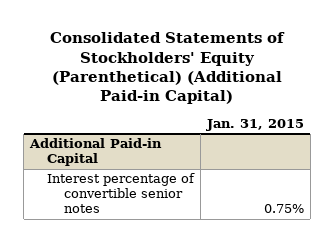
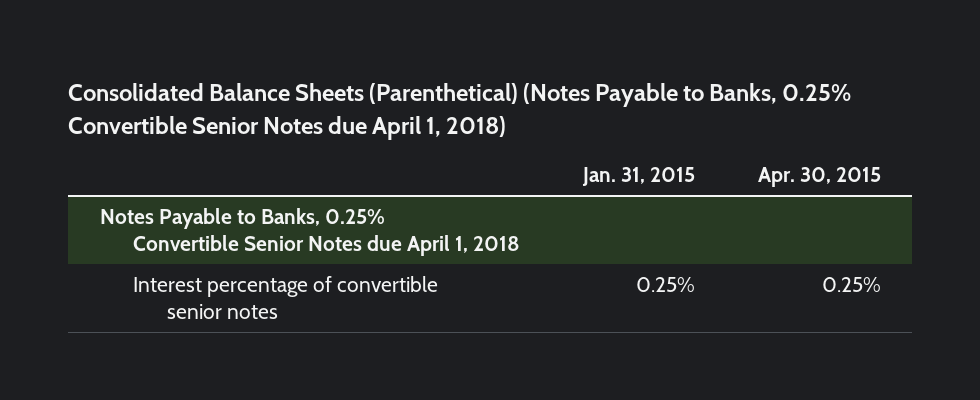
[50,32,286,105] Consolidated Statements of Stockholders' Equity (Parenthetical) (Additional Paid-in Capital) -> [68,82,852,140] Consolidated Balance Sheets (Parenthetical) (Notes Payable to Banks, 0.25% Convertible Senior Notes due April 1, 2018)
none -> [757,167,881,188] Apr. 30, 2015
[29,138,163,167] Additional Paid-in Capital -> none
none -> [99,207,521,256] Notes Payable to Banks, 0.25% Convertible Senior Notes due April 1, 2018
[263,204,304,214] 0.75% -> [635,276,695,292] 0.25%

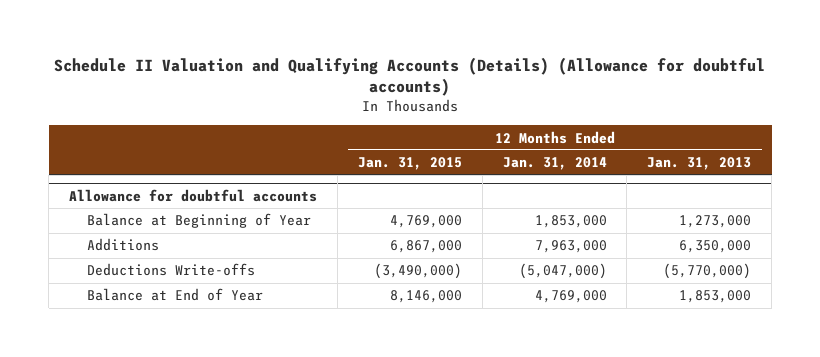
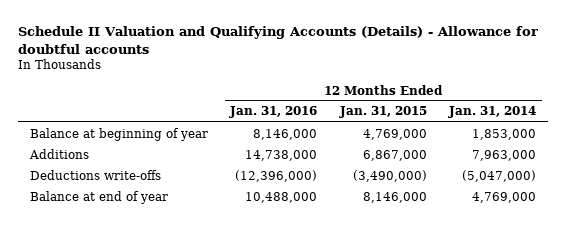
[54,56,766,97] Schedule II Valuation and Qualifying Accounts (Details) (Allowance for doubtful accounts) -> [18,25,539,54] Schedule II Valuation and Qualifying Accounts (Details) - Allowance for doubtful accounts
[647,157,752,171] Jan. 31, 2013 -> none
none -> [229,106,318,119] Jan. 31, 2016
[69,188,318,202] Allowance for doubtful accounts -> none
[87,213,312,229] Balance at Beginning of Year -> [29,127,208,141] Balance at beginning of year
[87,263,256,277] Deductions Write-offs -> [29,169,161,180] Deductions write-offs
[87,288,264,302] Balance at End of Year -> [29,190,168,204] Balance at end of year

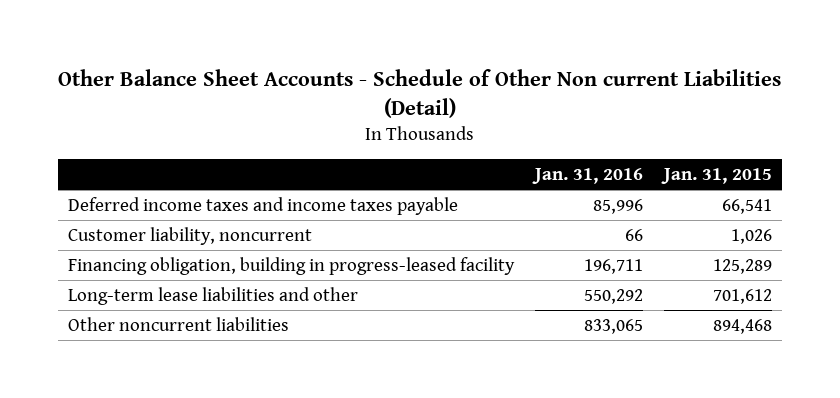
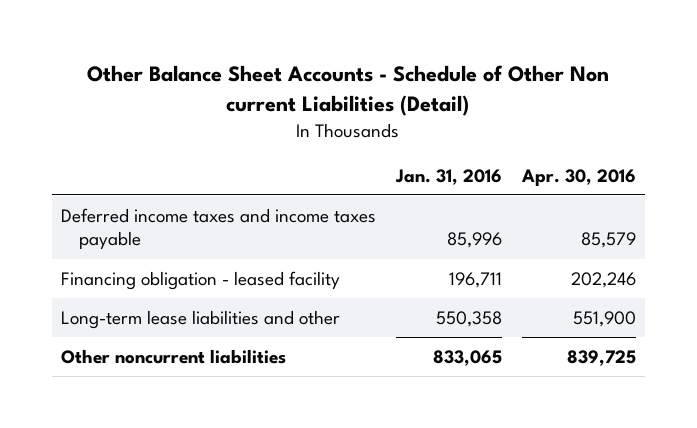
[660,167,772,184] Jan. 31, 2015 -> none
none -> [520,168,636,186] Apr. 30, 2016
[67,226,312,245] Customer liability, noncurrent -> none
[67,256,515,275] Financing obligation, building in progress-leased facility -> [61,270,341,290] Financing obligation - leased facility
[583,288,643,304] 550,292 -> [435,310,502,327] 550,358

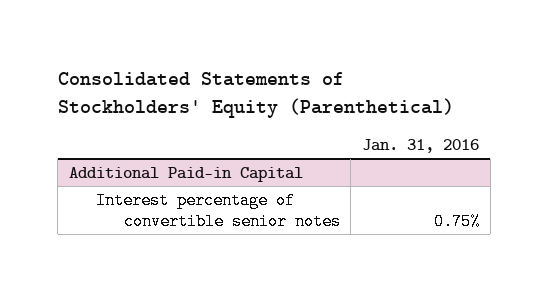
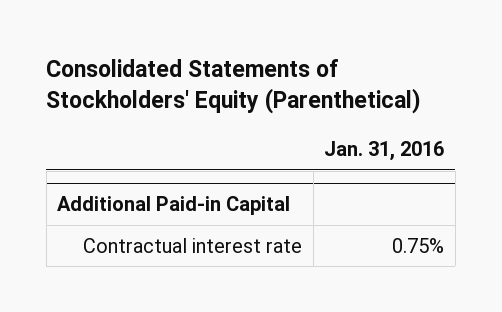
[96,192,341,231] Interest percentage of convertible senior notes -> [83,237,303,253] Contractual interest rate

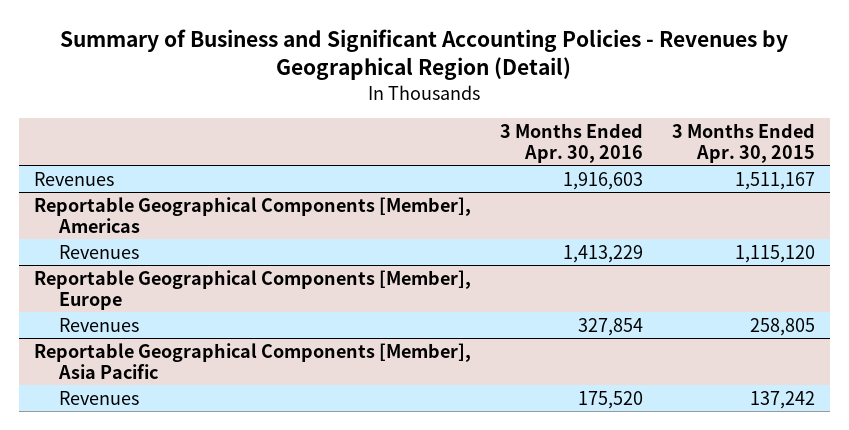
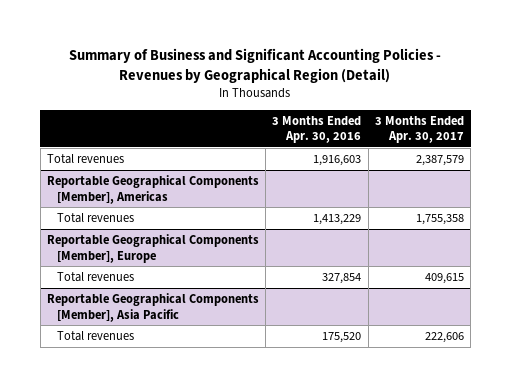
[672,122,816,163] 3 Months Ended Apr. 30, 2015 -> none
none -> [375,115,465,144] 3 Months Ended Apr. 30, 2017
[33,171,114,186] Revenues -> [46,154,124,165] Total revenues
[58,244,139,259] Revenues -> [57,213,135,224] Total revenues
[58,317,139,332] Revenues -> [57,272,135,283] Total revenues
[58,390,139,405] Revenues -> [57,331,135,342] Total revenues

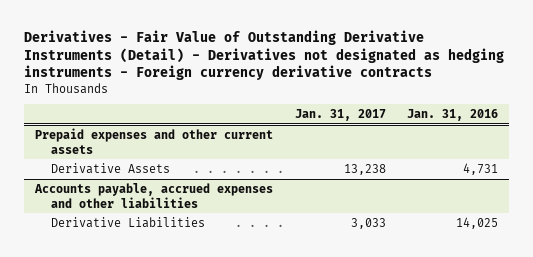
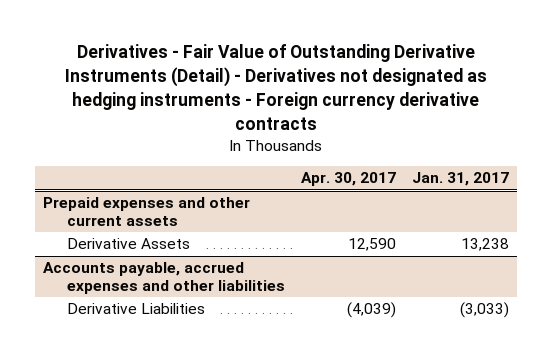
[407,109,499,122] Jan. 31, 2016 -> none
none -> [300,172,396,187] Apr. 30, 2017
[350,217,386,229] 3,033 -> [459,302,509,319] (3,033)

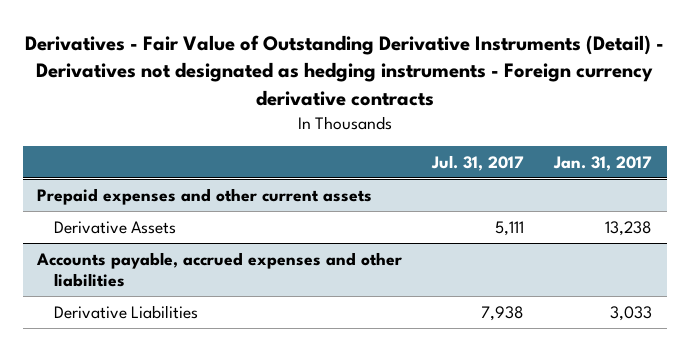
[300,172,396,187] Apr. 30, 2017 -> none
none -> [431,154,525,171] Jul. 31, 2017
[459,302,509,319] (3,033) -> [609,305,652,321] 3,033

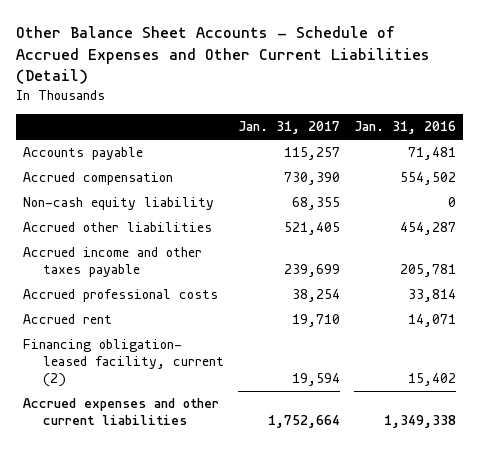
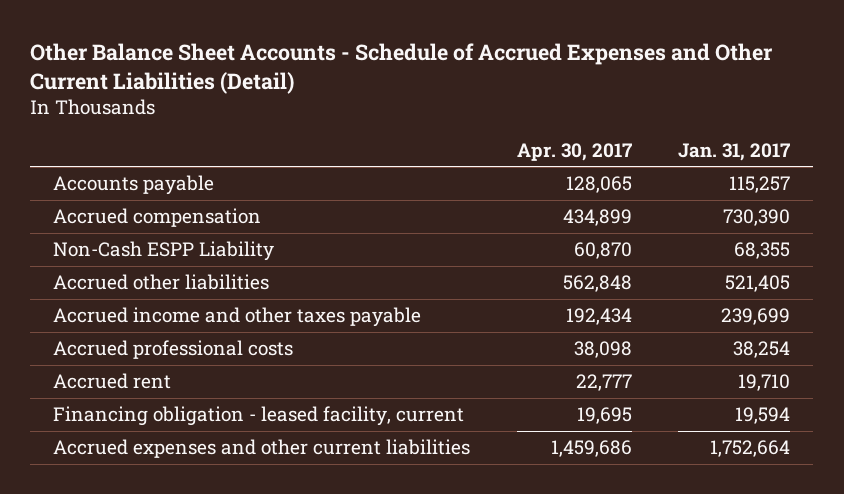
[353,121,456,135] Jan. 31, 2016 -> none
none -> [516,142,632,161] Apr. 30, 2017
[23,197,215,211] Non-cash equity liability -> [53,241,275,262] Non-Cash ESPP Liability
[23,339,224,387] Financing obligation- leased facility, current (2) -> [53,406,465,427] Financing obligation - leased facility, current

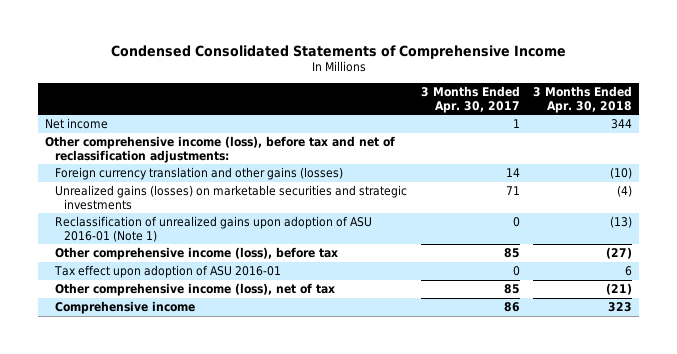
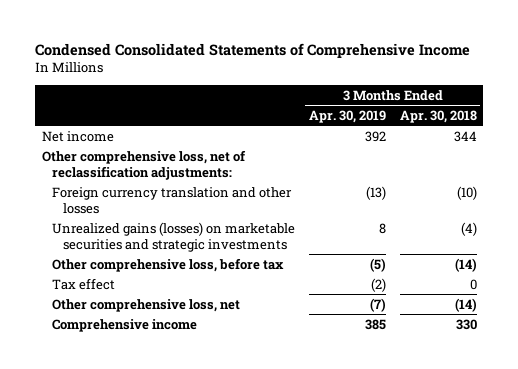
[420,85,520,113] 3 Months Ended Apr. 30, 2017 -> none
none -> [308,109,386,123] Apr. 30, 2019
[44,135,395,163] Other comprehensive income (loss), before tax and net of reclassification adjustments: -> [41,149,246,180] Other comprehensive loss, net of reclassification adjustments:
[54,166,343,180] Foreign currency translation and other gains (losses) -> [52,186,293,214] Foreign currency translation and other losses
[54,215,372,242] Reclassification of unrealized gains upon adoption of ASU 2016-01 (Note 1) -> none
[53,264,281,278] Tax effect upon adoption of ASU 2016-01 -> none
[54,246,338,260] Other comprehensive income (loss), before tax -> [52,257,285,272] Other comprehensive loss, before tax
[606,246,633,259] (27) -> [454,257,477,272] (14)
none -> [52,277,116,290] Tax effect
[54,282,335,296] Other comprehensive income (loss), net of tax -> [52,298,241,312] Other comprehensive loss, net
[606,282,633,295] (21) -> [454,297,477,312] (14)
[608,301,633,312] 323 -> [455,318,477,330] 330

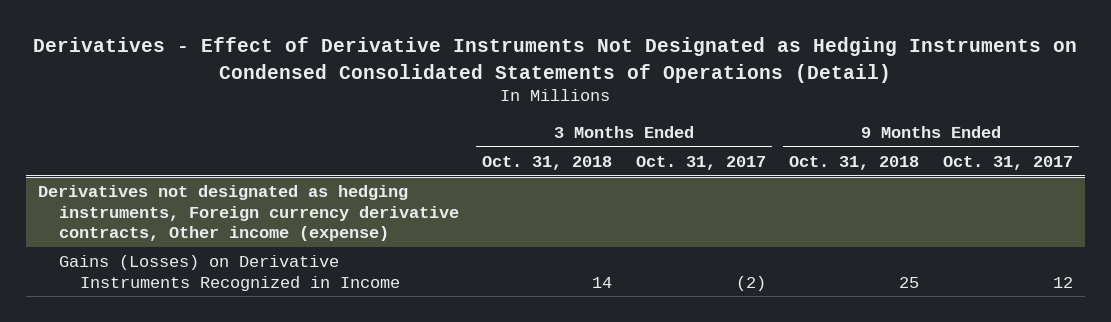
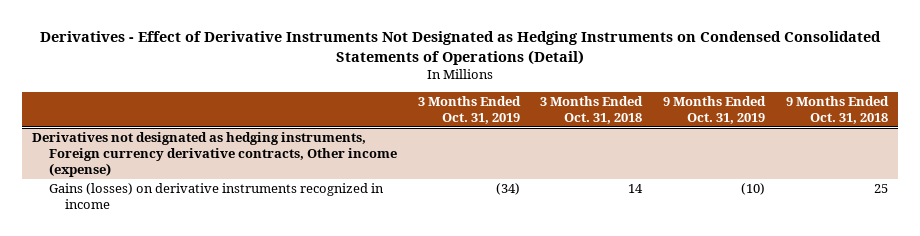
[635,155,766,170] Oct. 31, 2017 -> none
[942,155,1073,170] Oct. 31, 2017 -> none
none -> [417,96,521,124] 3 Months Ended Oct. 31, 2019
none -> [663,96,767,124] 9 Months Ended Oct. 31, 2019
[58,254,400,291] Gains (Losses) on Derivative Instruments Recognized in Income -> [48,183,384,210] Gains (losses) on derivative instruments recognized in income

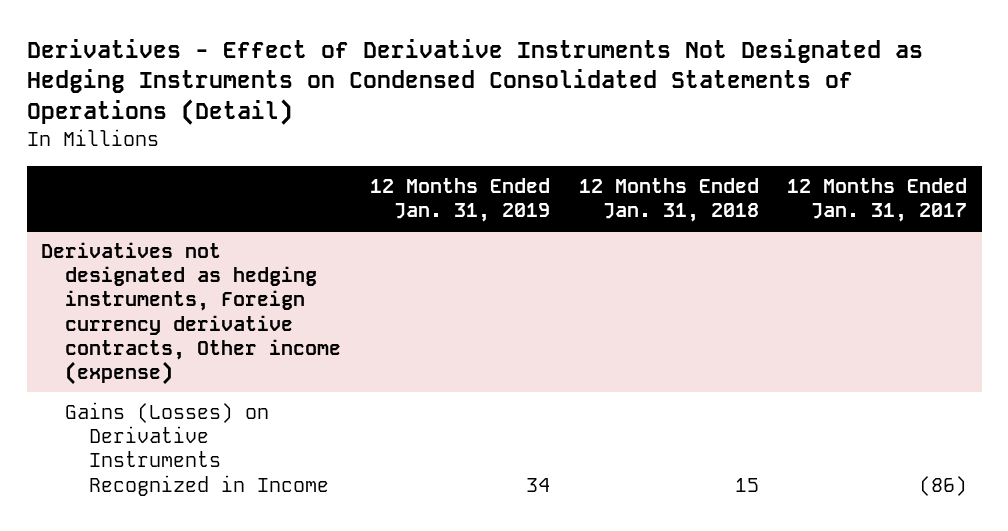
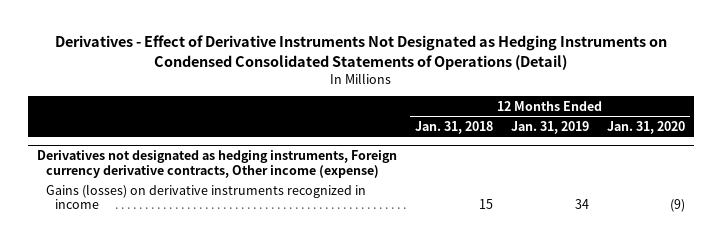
[787,178,968,223] 12 Months Ended Jan. 31, 2017 -> none
none -> [607,121,686,135] Jan. 31, 2020
[64,401,329,496] Gains (Losses) on Derivative Instruments Recognized in Income -> [45,183,366,210] Gains (losses) on derivative instruments recognized in income

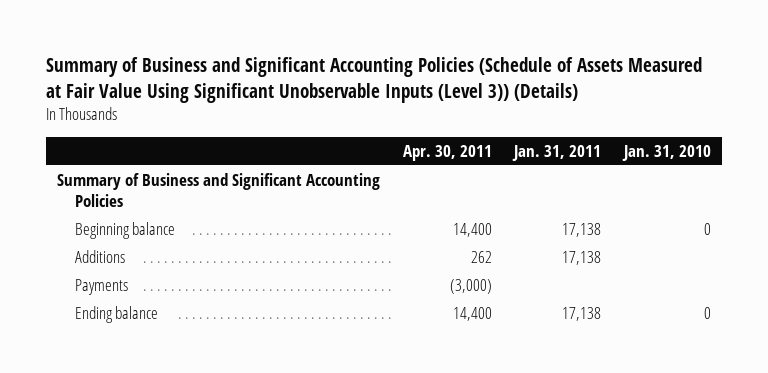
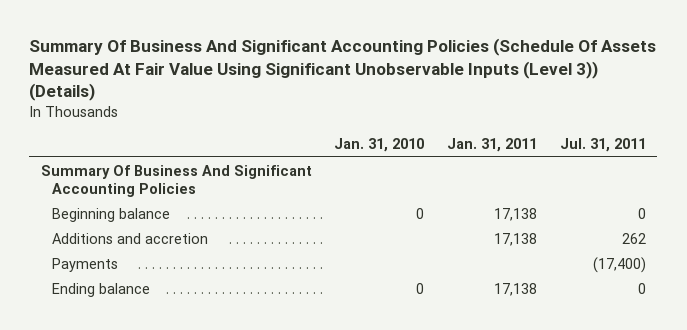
[46,57,703,103] Summary of Business and Significant Accounting Policies (Schedule of Assets Measured at Fair Value Using Significant Unobservable Inputs (Level 3)) (Details) -> [29,37,657,102] Summary Of Business And Significant Accounting Policies (Schedule Of Assets Measured At Fair Value Using Significant Unobservable Inputs (Level 3)) (Details)
[402,144,492,161] Apr. 30, 2011 -> none
none -> [560,138,647,153] Jul. 31, 2011
[57,172,381,207] Summary of Business and Significant Accounting Policies -> [40,164,312,197] Summary Of Business And Significant Accounting Policies
[74,249,125,263] Additions -> [51,232,208,244] Additions and accretion

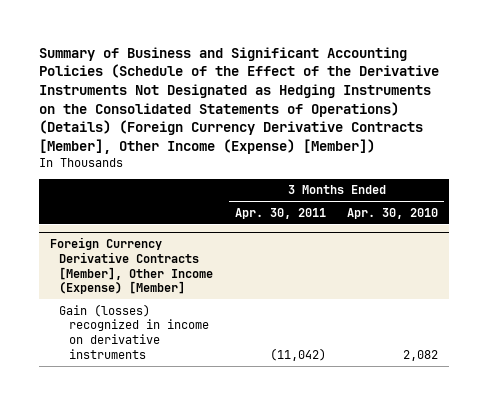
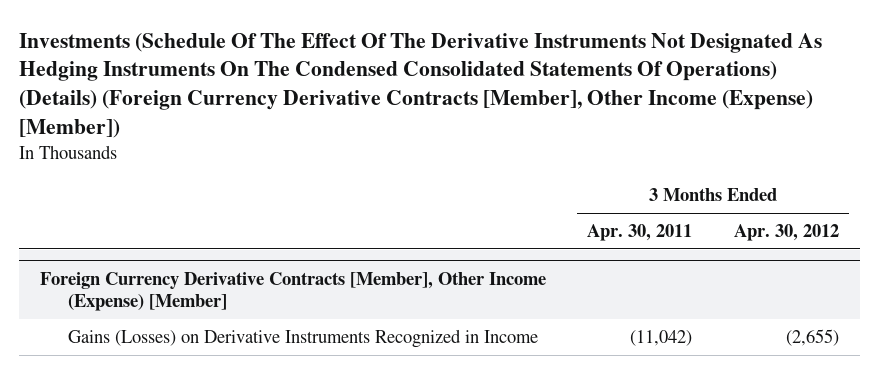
[39,46,440,154] Summary of Business and Significant Accounting Policies (Schedule of the Effect of the Derivative Instruments Not Designated as Hedging Instruments on the Consolidated Statements of Operations) (Details) (Foreign Currency Derivative Contracts [Member], Other Income (Expense) [Member]) -> [19,32,823,138] Investments (Schedule Of The Effect Of The Derivative Instruments Not Designated As Hedging Instruments On The Condensed Consolidated Statements Of Operations) (Details) (Foreign Currency Derivative Contracts [Member], Other Income (Expense) [Member])
[347,207,439,219] Apr. 30, 2010 -> none
none -> [734,223,840,241] Apr. 30, 2012
[59,303,209,360] Gain (losses) recognized in income on derivative instruments -> [68,328,539,348] Gains (Losses) on Derivative Instruments Recognized in Income

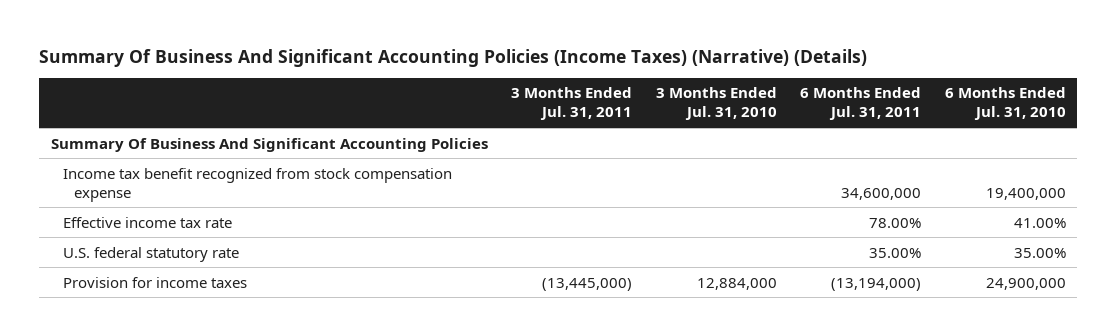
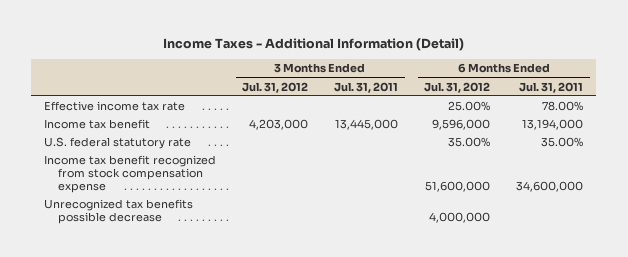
[39,48,868,67] Summary Of Business And Significant Accounting Policies (Income Taxes) (Narrative) (Details) -> [162,38,464,52] Income Taxes - Additional Information (Detail)
[655,87,777,121] 3 Months Ended Jul. 31, 2010 -> none
[944,87,1066,121] 6 Months Ended Jul. 31, 2010 -> none
none -> [242,81,309,93] Jul. 31, 2012
none -> [424,81,491,93] Jul. 31, 2012
[50,137,488,152] Summary Of Business And Significant Accounting Policies -> none
none -> [44,119,151,130] Income tax benefit
[62,276,247,288] Provision for income taxes -> none
[62,167,452,202] Income tax benefit recognized from stock compensation expense -> [44,155,217,194] Income tax benefit recognized from stock compensation expense
none -> [44,199,194,225] Unrecognized tax benefits possible decrease

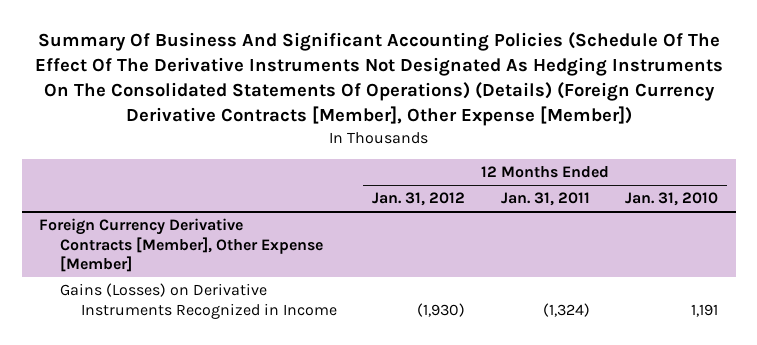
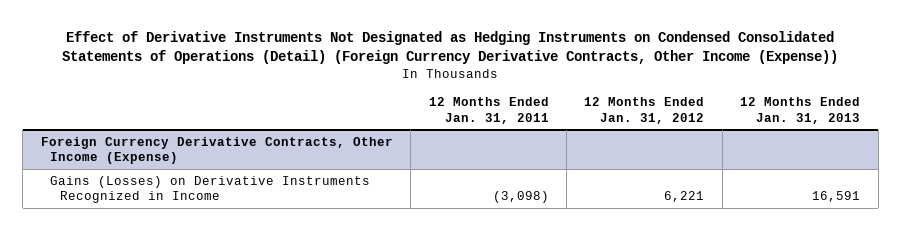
[34,32,723,127] Summary Of Business And Significant Accounting Policies (Schedule Of The Effect Of The Derivative Instruments Not Designated As Hedging Instruments On The Consolidated Statements Of Operations) (Details) (Foreign Currency Derivative Contracts [Member], Other Expense [Member]) -> [62,30,839,65] Effect of Derivative Instruments Not Designated as Hedging Instruments on Condensed Consolidated Statements of Operations (Detail) (Foreign Currency Derivative Contracts, Other Income (Expense))
[625,192,719,207] Jan. 31, 2010 -> none
none -> [740,97,861,124] 12 Months Ended Jan. 31, 2013
[39,218,324,273] Foreign Currency Derivative Contracts [Member], Other Expense [Member] -> [40,136,393,165] Foreign Currency Derivative Contracts, Other Income (Expense)
[417,302,466,317] (1,930) -> [664,191,705,203] 6,221
[542,302,590,317] (1,324) -> [492,191,549,204] (3,098)

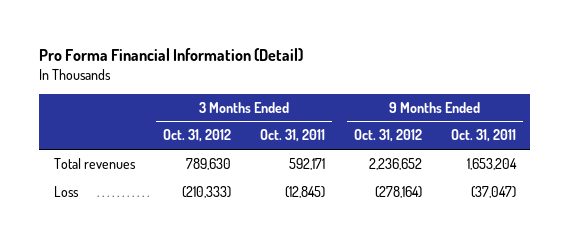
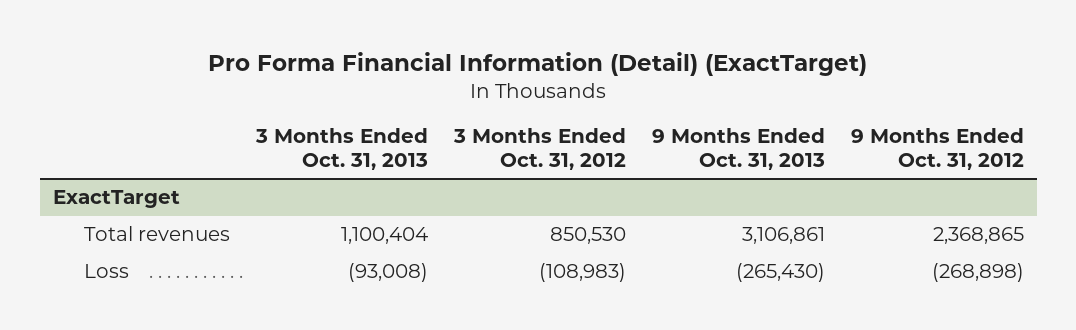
[39,47,304,61] Pro Forma Financial Information (Detail) -> [208,51,868,76] Pro Forma Financial Information (Detail) (ExactTarget)
[260,129,326,143] Oct. 31, 2011 -> none
[450,129,516,143] Oct. 31, 2011 -> none
none -> [255,128,429,170] 3 Months Ended Oct. 31, 2013
none -> [651,128,825,170] 9 Months Ended Oct. 31, 2013
none -> [52,190,180,209] ExactTarget
[186,157,232,170] 789,630 -> [550,227,627,245] 850,530
[369,157,423,170] 2,236,652 -> [932,227,1024,245] 2,368,865
[182,185,232,198] (210,333) -> [539,263,627,283] (108,983)
[375,185,423,198] (278,164) -> [931,263,1024,283] (268,898)

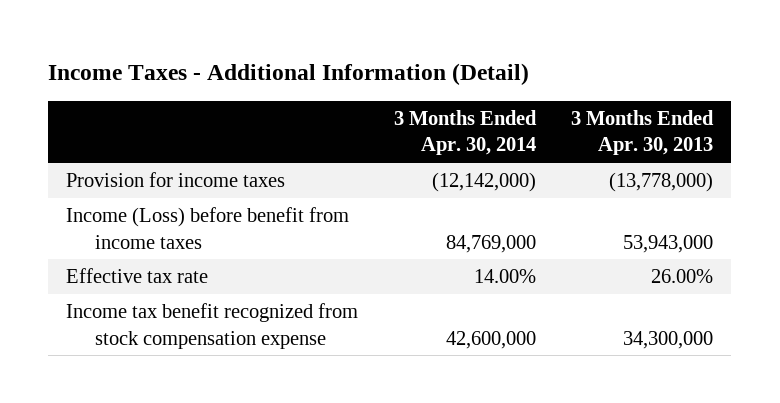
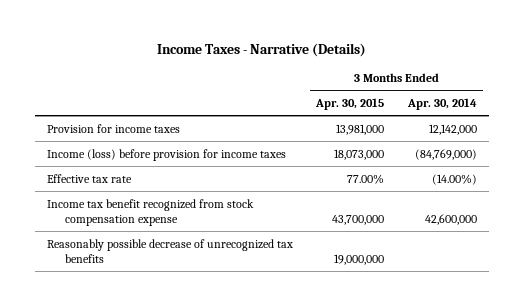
[48,63,530,86] Income Taxes - Additional Information (Detail) -> [156,42,366,57] Income Taxes - Narrative (Details)
[571,110,715,156] 3 Months Ended Apr. 30, 2013 -> none
none -> [315,98,385,111] Apr. 30, 2015
[431,172,536,193] (12,142,000) -> [429,123,478,135] 12,142,000
[66,207,350,249] Income (Loss) before benefit from income taxes -> [46,148,286,161] Income (loss) before provision for income taxes
[445,234,536,253] 84,769,000 -> [415,148,478,160] (84,769,000)
[473,269,536,284] 14.00% -> [432,173,478,185] (14.00%)
none -> [46,238,293,264] Reasonably possible decrease of unrecognized tax benefits

